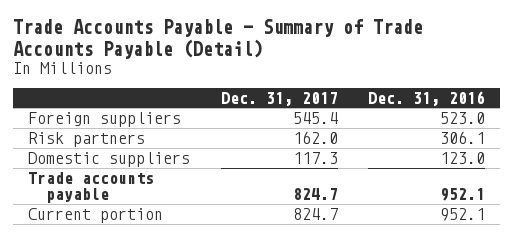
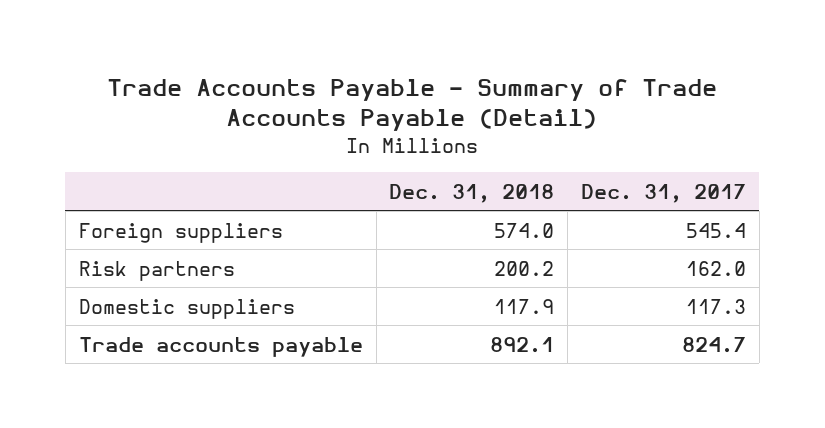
[367,90,485,106] Dec. 31, 2016 -> none
none -> [389,183,555,203] Dec. 31, 2018
[28,208,164,224] Current portion -> none

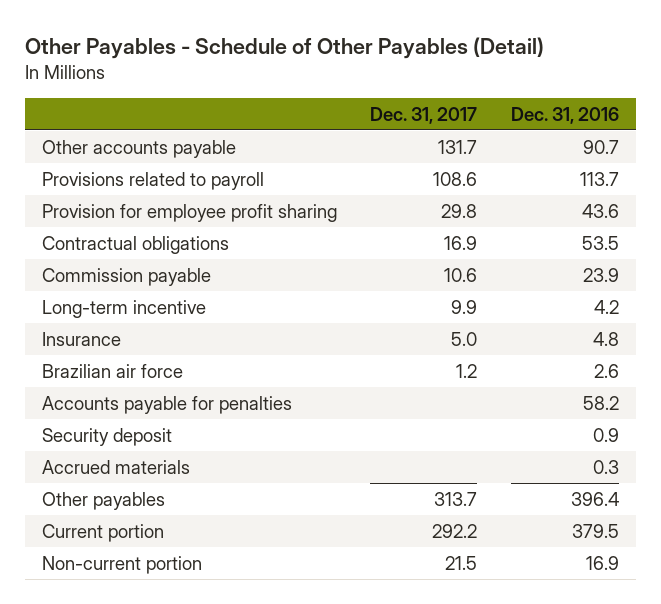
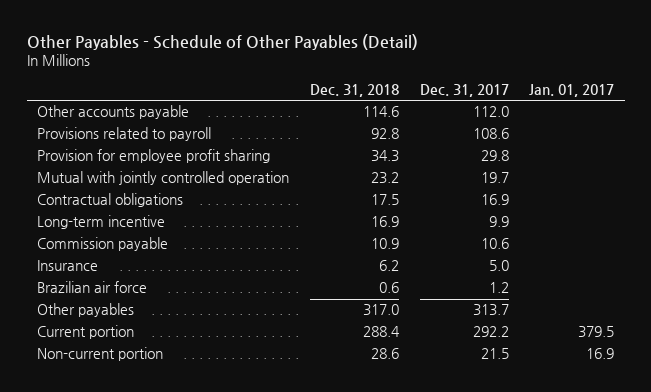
[510,106,619,124] Dec. 31, 2016 -> none
none -> [309,84,399,98] Dec. 31, 2018
none -> [529,84,615,98] Jan. 01, 2017
[438,139,478,154] 131.7 -> [472,106,509,118] 112.0
none -> [37,171,290,186] Mutual with jointly controlled operation
[41,267,211,286] Commission payable -> [37,237,169,252] Commission payable
[41,395,292,414] Accounts payable for penalties -> none
[41,427,172,446] Security deposit -> none
[41,459,190,474] Accrued materials -> none

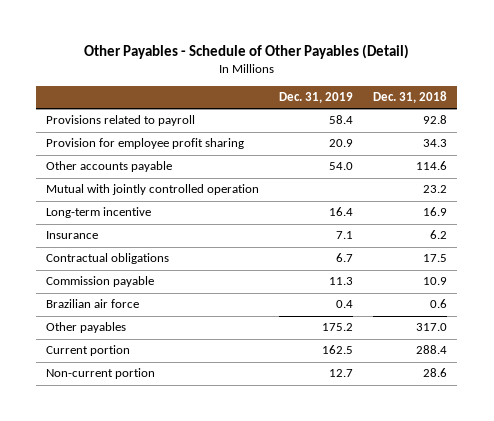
[419,84,509,98] Dec. 31, 2017 -> none
[529,84,615,98] Jan. 01, 2017 -> none
none -> [279,92,354,104] Dec. 31, 2019
[37,105,190,120] Other accounts payable -> [46,161,173,173] Other accounts payable
[37,193,184,208] Contractual obligations -> [46,253,170,265] Contractual obligations
[37,237,169,252] Commission payable -> [46,276,155,288] Commission payable

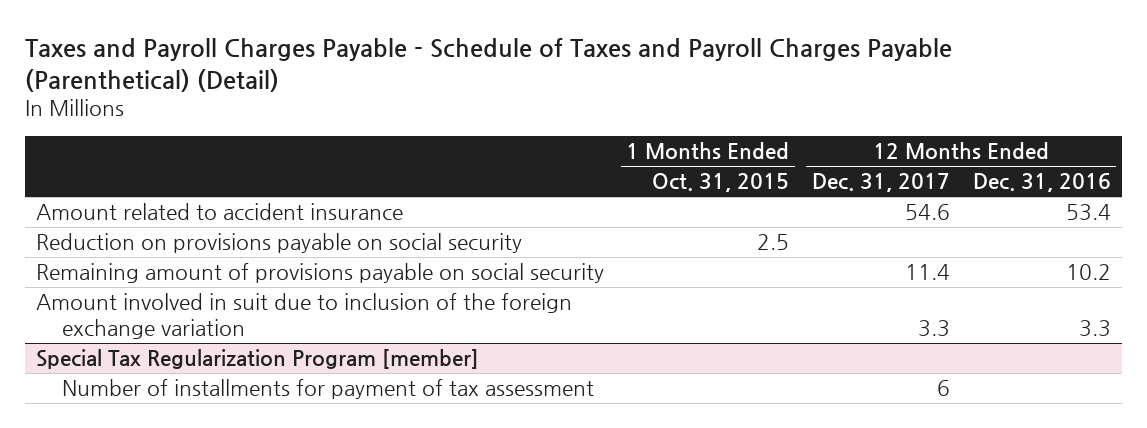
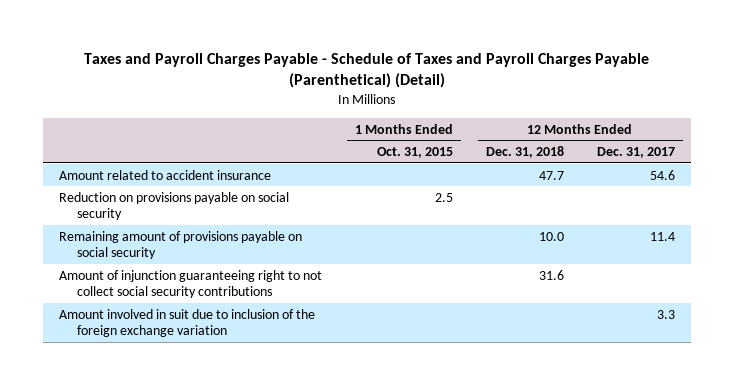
[972,173,1111,193] Dec. 31, 2016 -> none
none -> [485,146,564,159] Dec. 31, 2018
none -> [59,269,323,299] Amount of injunction guaranteeing right to not collect social security contributions
[35,349,479,370] Special Tax Regularization Program [member] -> none
[61,379,594,400] Number of installments for payment of tax assessment -> none

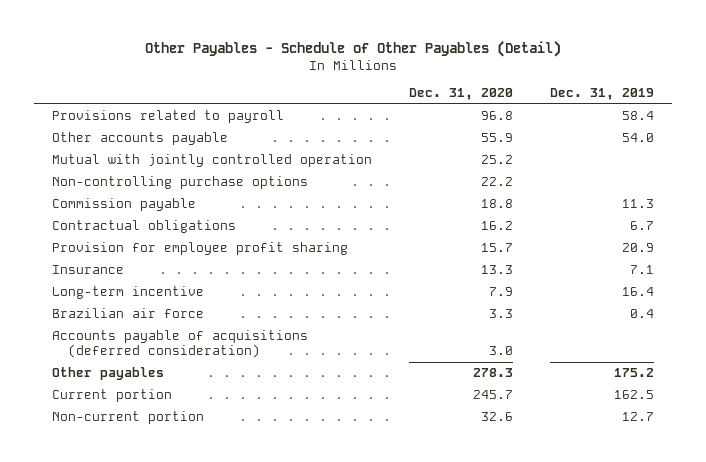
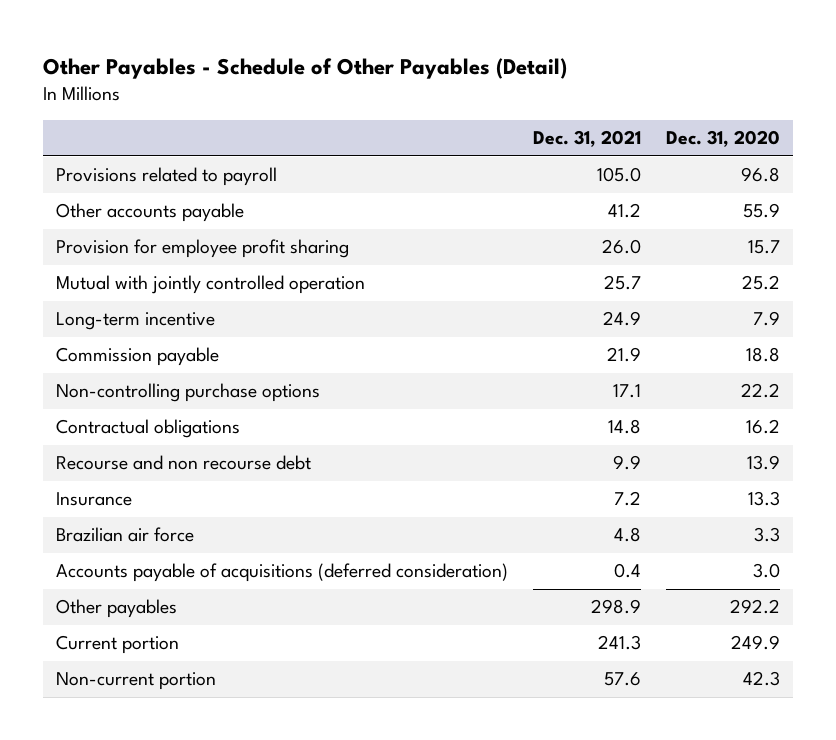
[549,88,654,101] Dec. 31, 2019 -> none
none -> [532,130,641,148] Dec. 31, 2021
[52,242,349,256] Provision for employee profit sharing -> [55,239,349,259] Provision for employee profit sharing
[52,286,205,300] Long-term incentive -> [55,312,215,331] Long-term incentive
[52,176,309,190] Non-controlling purchase options -> [55,383,320,403] Non-controlling purchase options
none -> [55,455,311,471] Recourse and non recourse debt
[473,368,514,378] 278.3 -> [730,599,781,615] 292.2
[473,390,514,400] 245.7 -> [731,635,781,651] 249.9
[481,412,514,422] 32.6 -> [743,671,781,687] 42.3

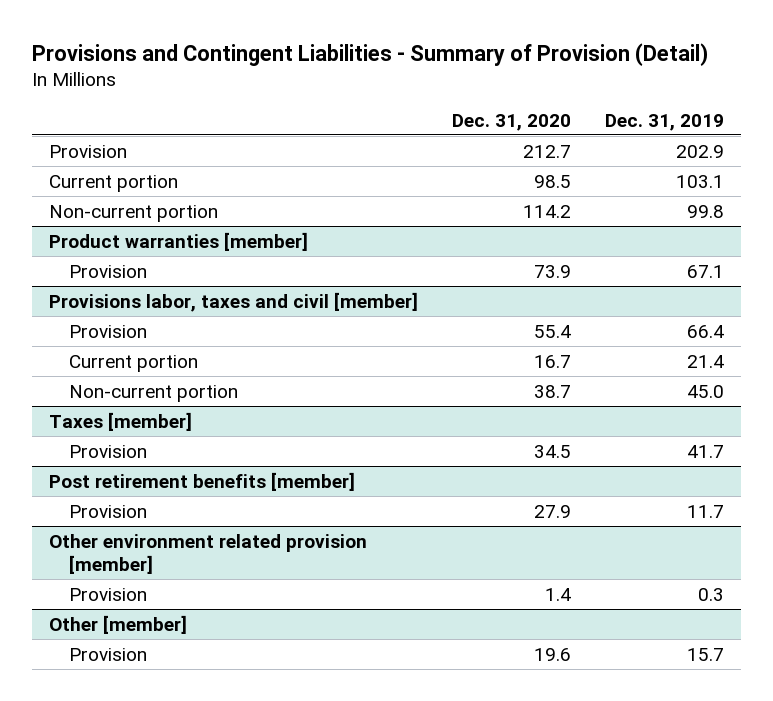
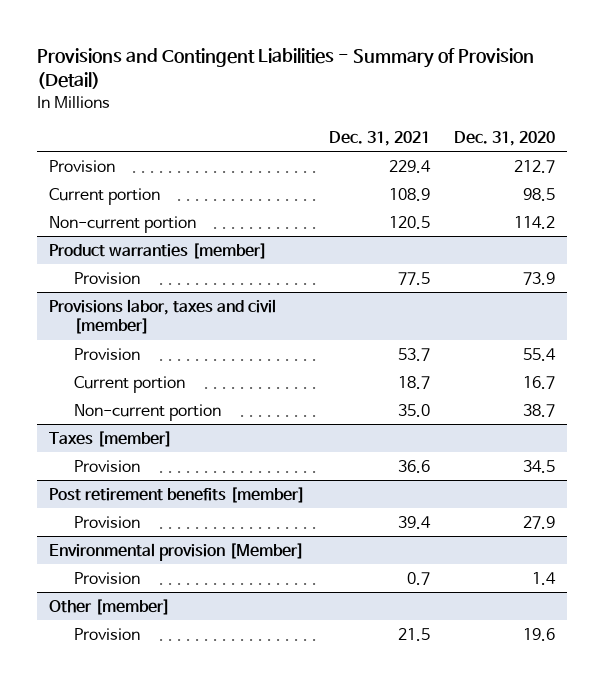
[604,113,724,131] Dec. 31, 2019 -> none
none -> [328,130,430,146] Dec. 31, 2021
[48,533,367,574] Other environment related provision [member] -> [49,542,305,561] Environmental provision [Member]

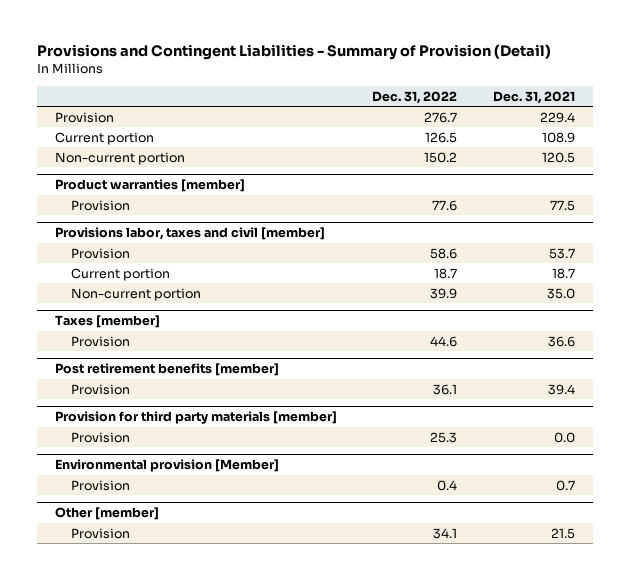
[453,130,555,146] Dec. 31, 2020 -> none
none -> [372,90,458,104] Dec. 31, 2022
none -> [54,411,337,425] Provision for third party materials [member]
none -> [71,431,131,443] Provision

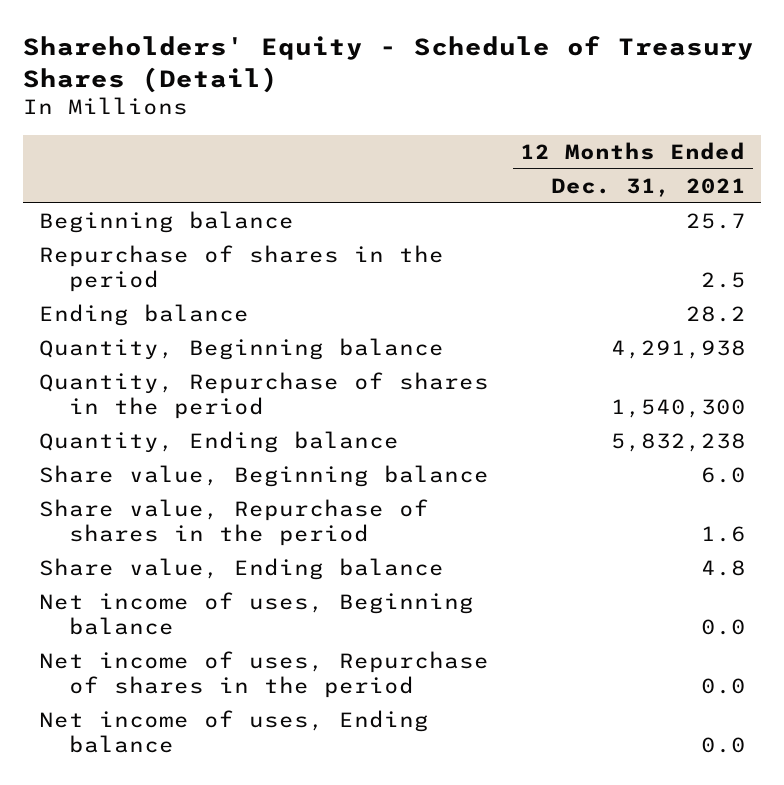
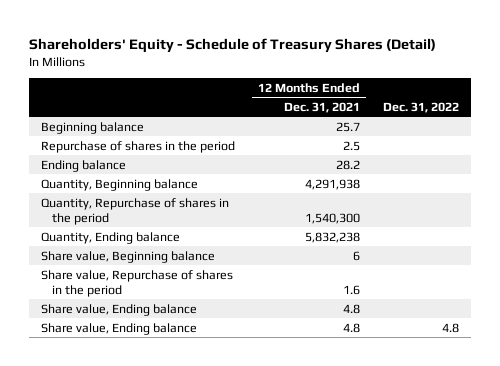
none -> [383,101,460,113] Dec. 31, 2022
[700,467,746,484] 6.0 -> [353,250,361,261] 6
[38,592,474,636] Net income of uses, Beginning balance -> none
[38,651,489,699] Net income of uses, Repurchase of shares in the period -> none
[38,710,429,754] Net income of uses, Ending balance -> none
none -> [41,322,198,335] Share value, Ending balance

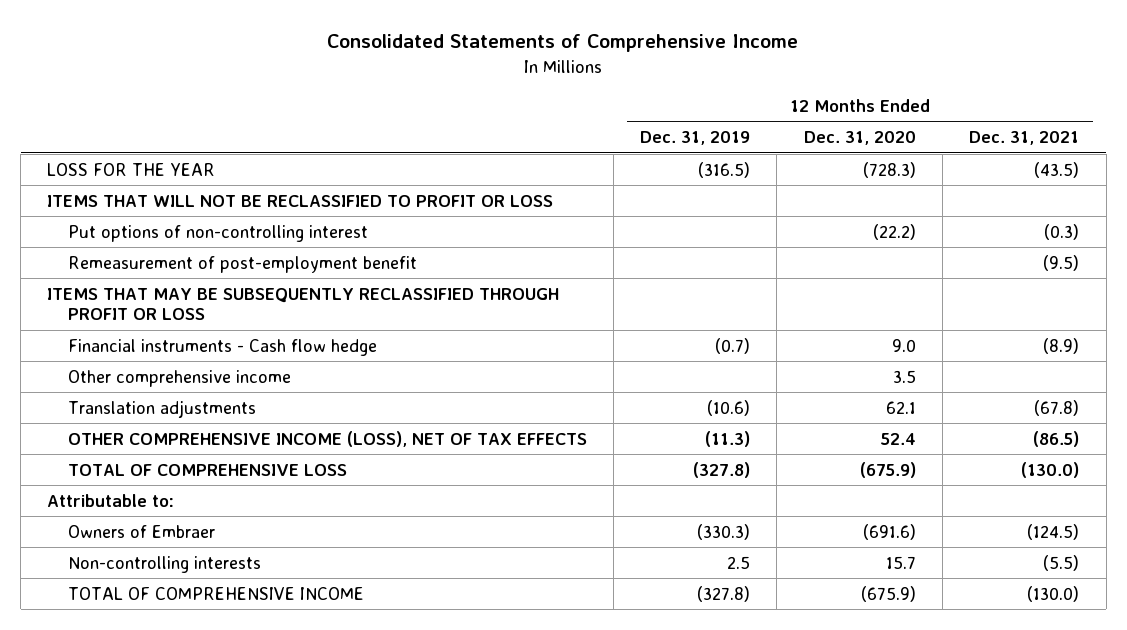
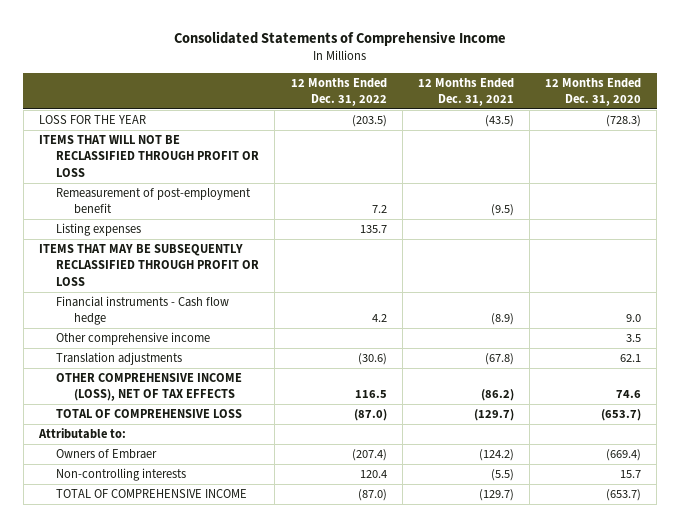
[640,131,751,146] Dec. 31, 2019 -> none
none -> [290,77,387,107] 12 Months Ended Dec. 31, 2022
[67,224,368,242] Put options of non-controlling interest -> none
[47,194,554,207] ITEMS THAT WILL NOT BE RECLASSIFIED TO PROFIT OR LOSS -> [38,135,260,177] ITEMS THAT WILL NOT BE RECLASSIFIED THROUGH PROFIT OR LOSS
none -> [56,223,142,237] Listing expenses
[880,432,916,445] 52.4 -> [616,390,642,399] 74.6
[1033,430,1080,447] (86.5) -> [480,389,514,402] (86.2)
[859,461,916,478] (675.9) -> [601,409,642,422] (653.7)
[1021,461,1080,478] (130.0) -> [473,409,514,422] (129.7)
[862,523,916,540] (691.6) -> [606,449,642,462] (669.4)
[1027,523,1080,540] (124.5) -> [478,449,514,462] (124.2)
[860,585,916,602] (675.9) -> [606,489,642,502] (653.7)
[1027,585,1080,602] (130.0) -> [478,489,514,502] (129.7)

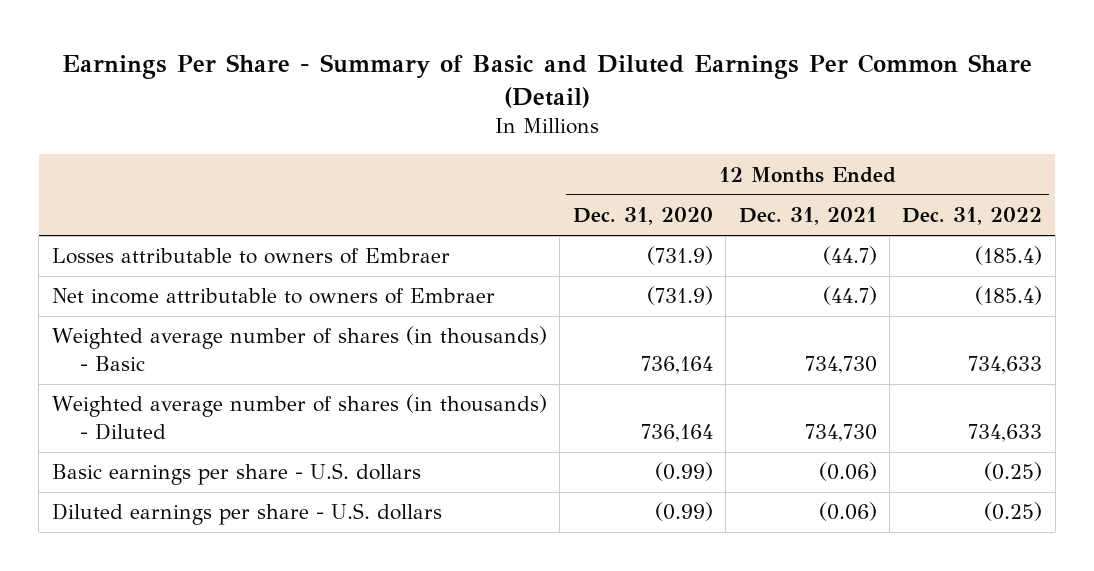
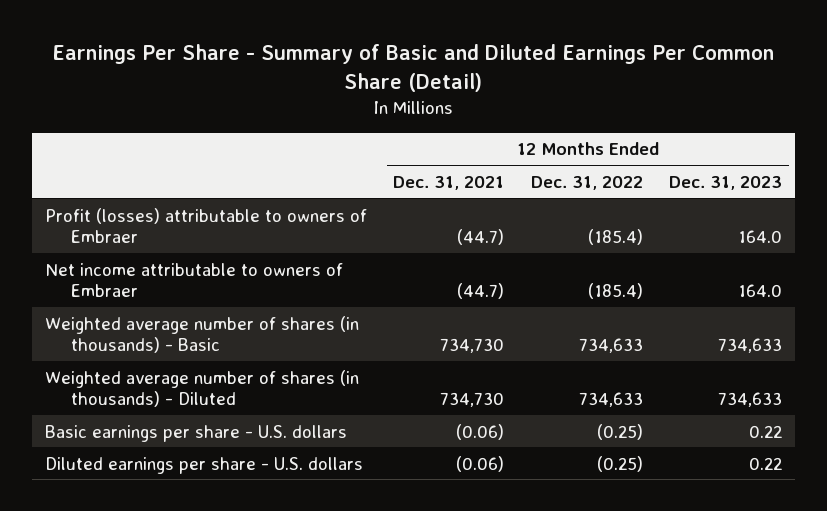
[572,207,713,226] Dec. 31, 2020 -> none
none -> [669,175,783,190] Dec. 31, 2023
[51,248,450,265] Losses attributable to owners of Embraer -> [44,207,367,244] Profit (losses) attributable to owners of Embraer

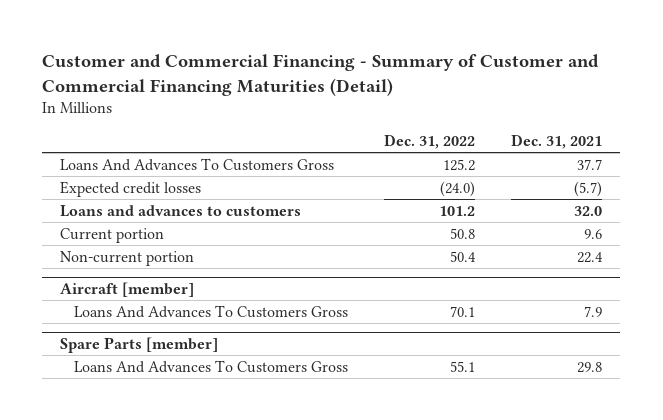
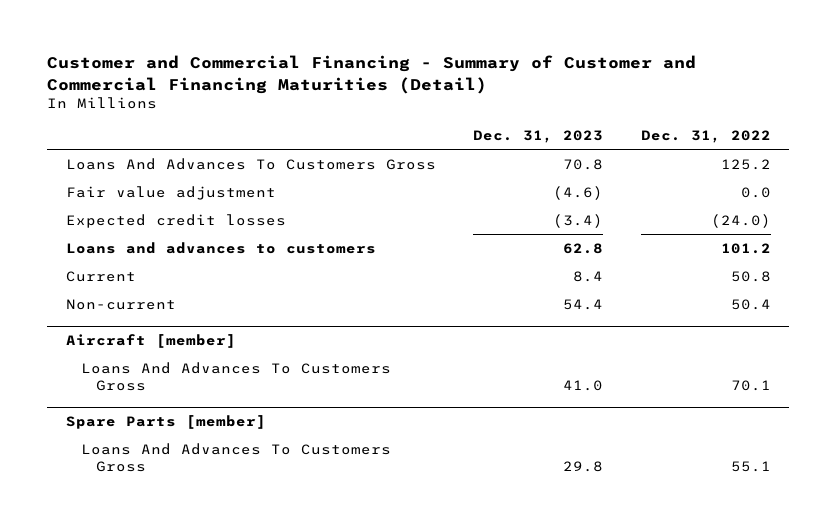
[511,134,603,150] Dec. 31, 2021 -> none
none -> [473,129,604,143] Dec. 31, 2023
none -> [66,185,277,200] Fair value adjustment
[60,227,165,243] Current portion -> [66,270,137,282] Current
[60,250,195,266] Non-current portion -> [66,298,177,310] Non-current

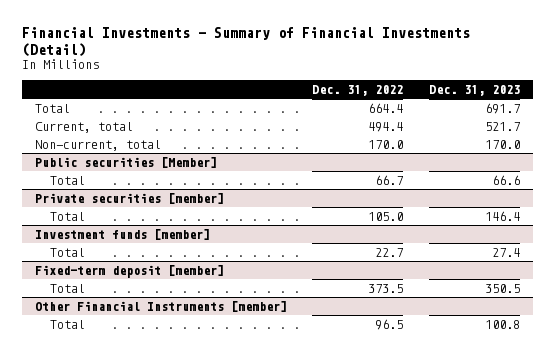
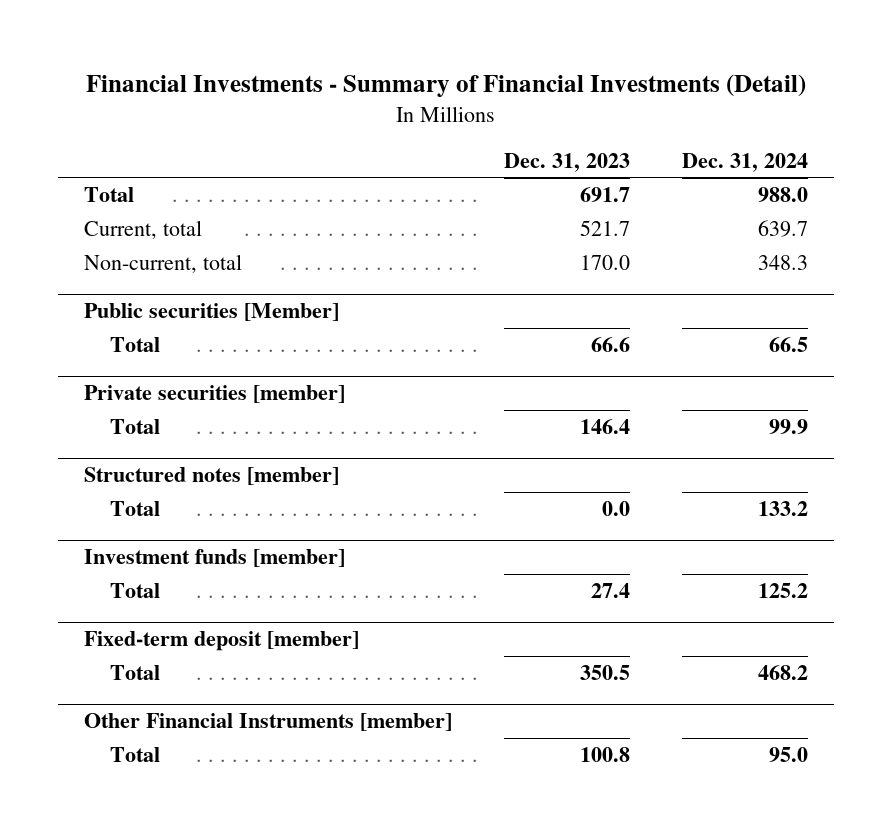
[312,84,404,96] Dec. 31, 2022 -> none
none -> [682,152,809,172] Dec. 31, 2024
none -> [84,467,340,486] Structured notes [member]
none -> [110,501,161,517] Total

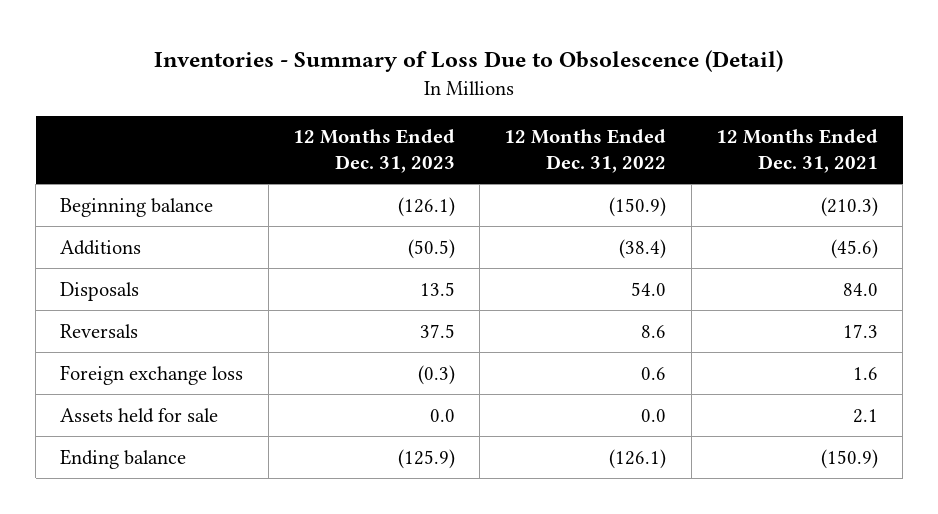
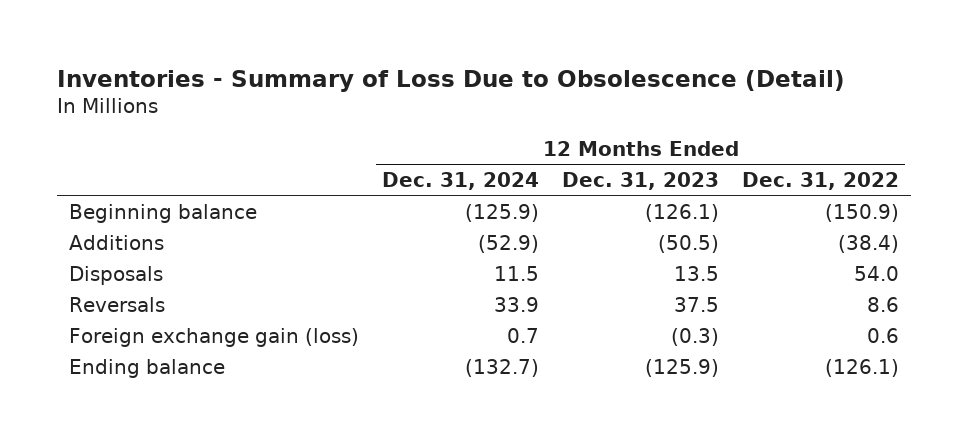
[715,129,878,173] 12 Months Ended Dec. 31, 2021 -> none
none -> [381,171,539,190] Dec. 31, 2024
[60,407,219,423] Assets held for sale -> none
[60,364,244,385] Foreign exchange loss -> [68,327,359,347] Foreign exchange gain (loss)

